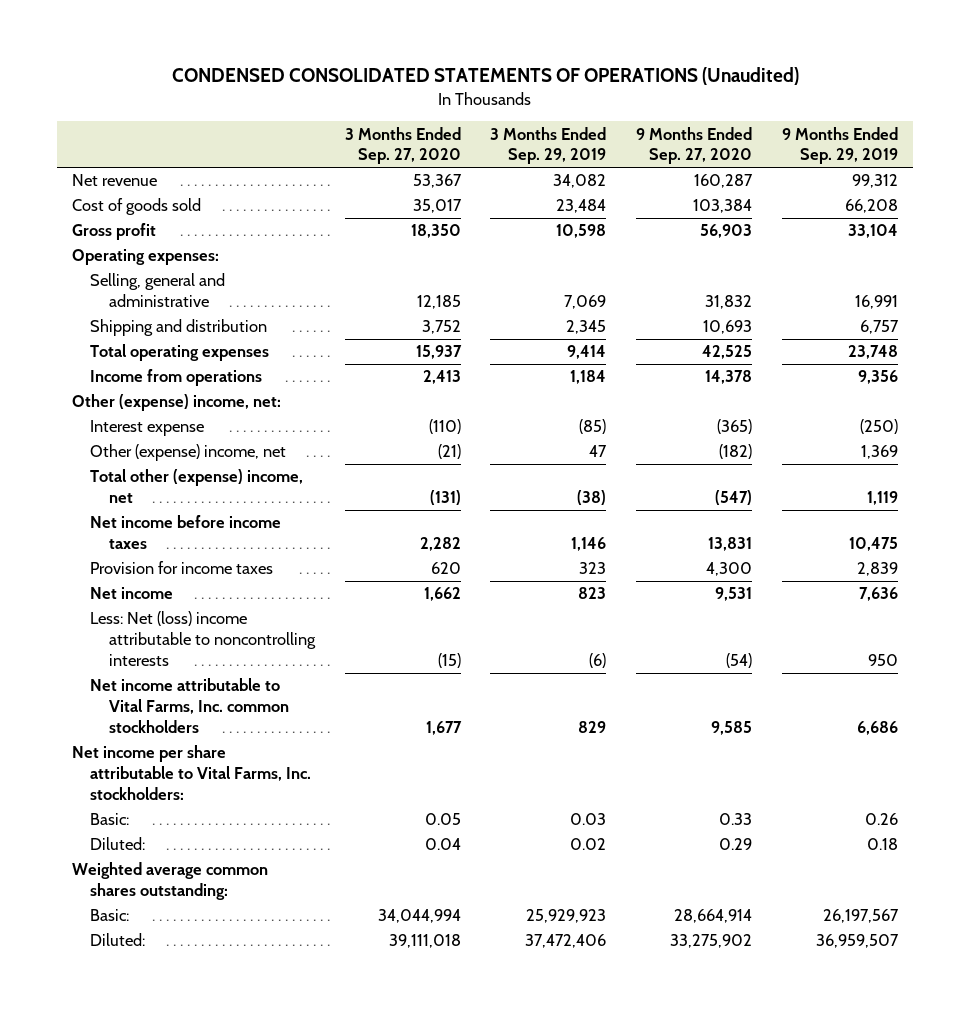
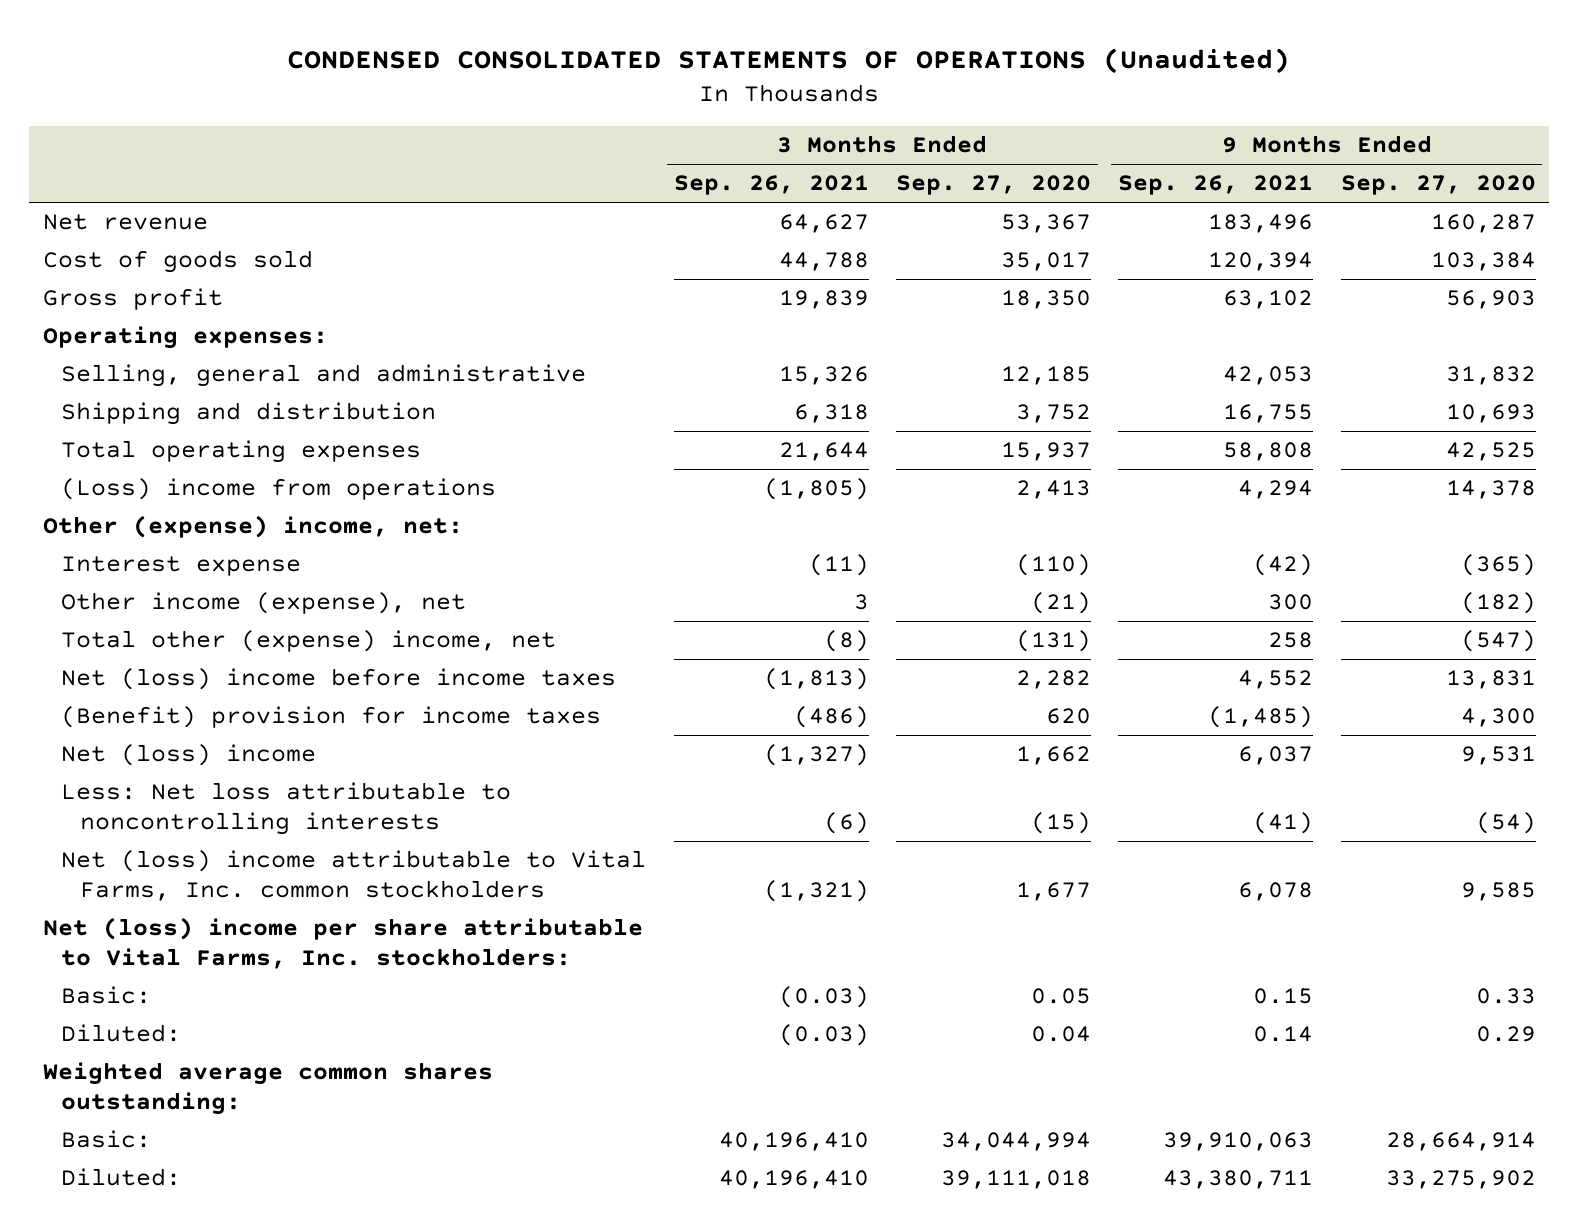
[490,126,607,165] 3 Months Ended Sep. 29, 2019 -> none
[781,126,898,165] 9 Months Ended Sep. 29, 2019 -> none
none -> [673,175,869,196] Sep. 26, 2021
none -> [1118,175,1314,196] Sep. 26, 2021
[90,369,263,387] Income from operations -> [61,478,497,501] (Loss) income from operations
[90,444,287,462] Other (expense) income, net -> [61,592,467,615] Other income (expense), net
[90,515,282,550] Net income before income taxes -> [61,668,617,691] Net (loss) income before income taxes
[90,561,274,575] Provision for income taxes -> [61,706,602,729] (Benefit) provision for income taxes
[90,587,174,600] Net income -> [61,744,317,767] Net (loss) income
[90,611,317,666] Less: Net (loss) income attributable to noncontrolling interests -> [61,782,512,836] Less: Net loss attributable to noncontrolling interests
[90,678,290,733] Net income attributable to Vital Farms, Inc. common stockholders -> [61,850,647,902] Net (loss) income attributable to Vital Farms, Inc. common stockholders
[71,745,312,800] Net income per share attributable to Vital Farms, Inc. stockholders: -> [43,917,644,970] Net (loss) income per share attributable to Vital Farms, Inc. stockholders:

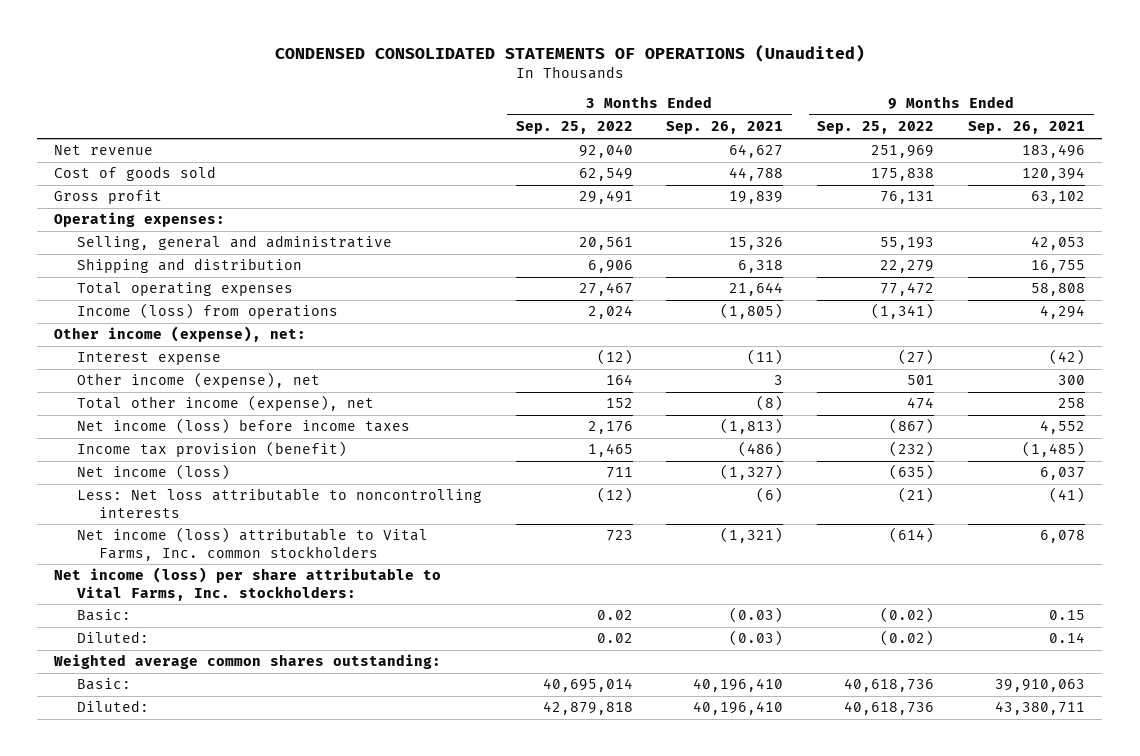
[895,175,1091,196] Sep. 27, 2020 -> none
[1340,175,1536,196] Sep. 27, 2020 -> none
none -> [515,121,633,135] Sep. 25, 2022
none -> [817,121,935,135] Sep. 25, 2022
[61,478,497,501] (Loss) income from operations -> [76,303,338,320] Income (loss) from operations
[43,515,464,539] Other (expense) income, net: -> [54,326,307,343] Other income (expense), net:
[61,630,557,653] Total other (expense) income, net -> [76,395,374,412] Total other income (expense), net
[61,668,617,691] Net (loss) income before income taxes -> [76,418,410,435] Net income (loss) before income taxes
[61,706,602,729] (Benefit) provision for income taxes -> [76,441,347,458] Income tax provision (benefit)
[61,744,317,767] Net (loss) income -> [76,464,230,481] Net income (loss)
[61,850,647,902] Net (loss) income attributable to Vital Farms, Inc. common stockholders -> [76,527,428,561] Net income (loss) attributable to Vital Farms, Inc. common stockholders
[43,917,644,970] Net (loss) income per share attributable to Vital Farms, Inc. stockholders: -> [54,567,442,601] Net income (loss) per share attributable to Vital Farms, Inc. stockholders:

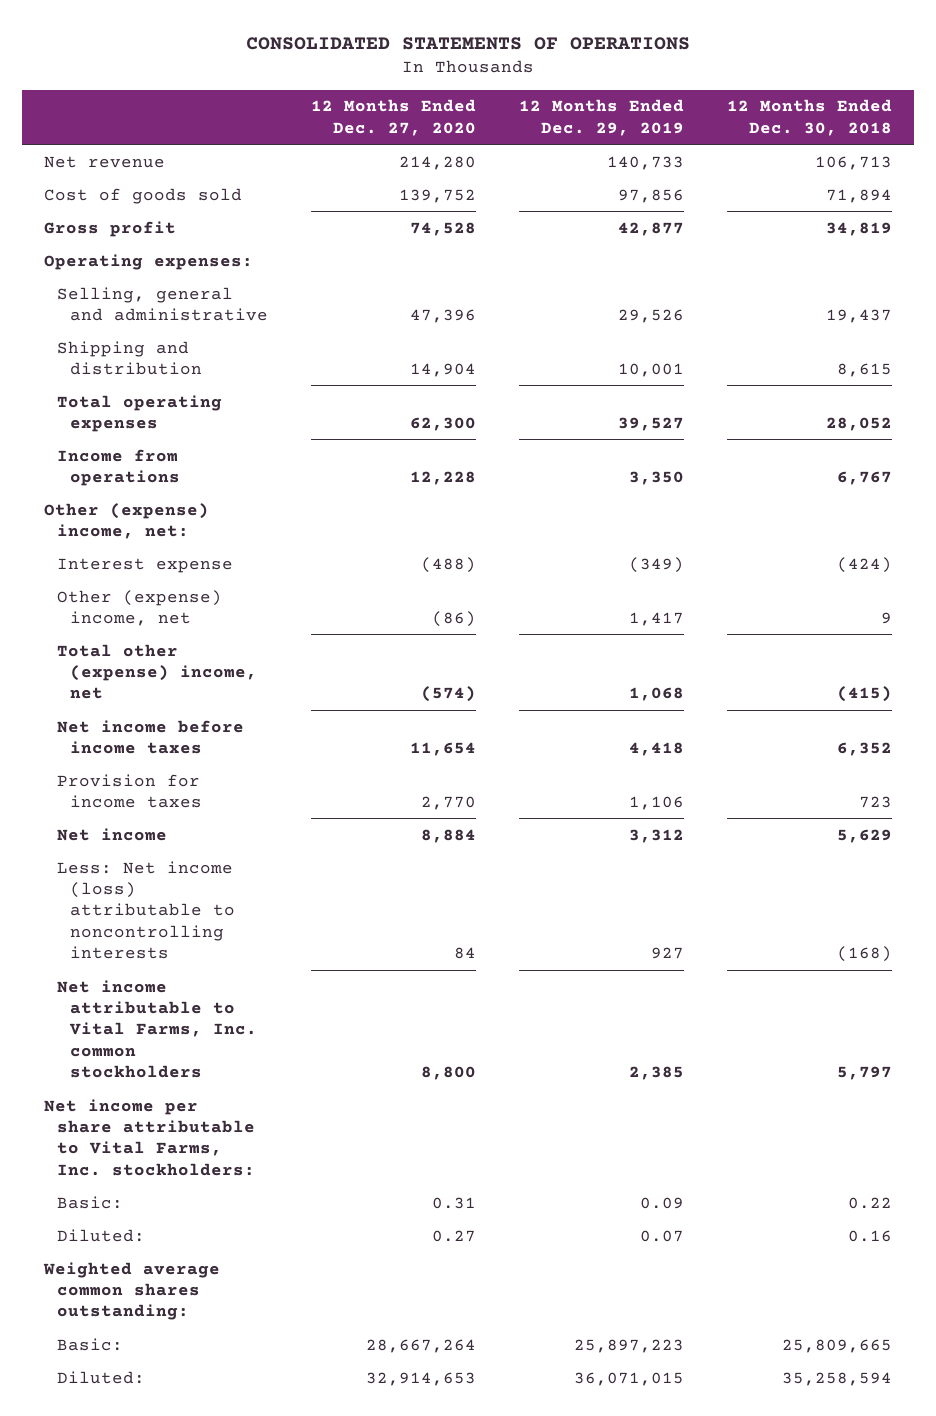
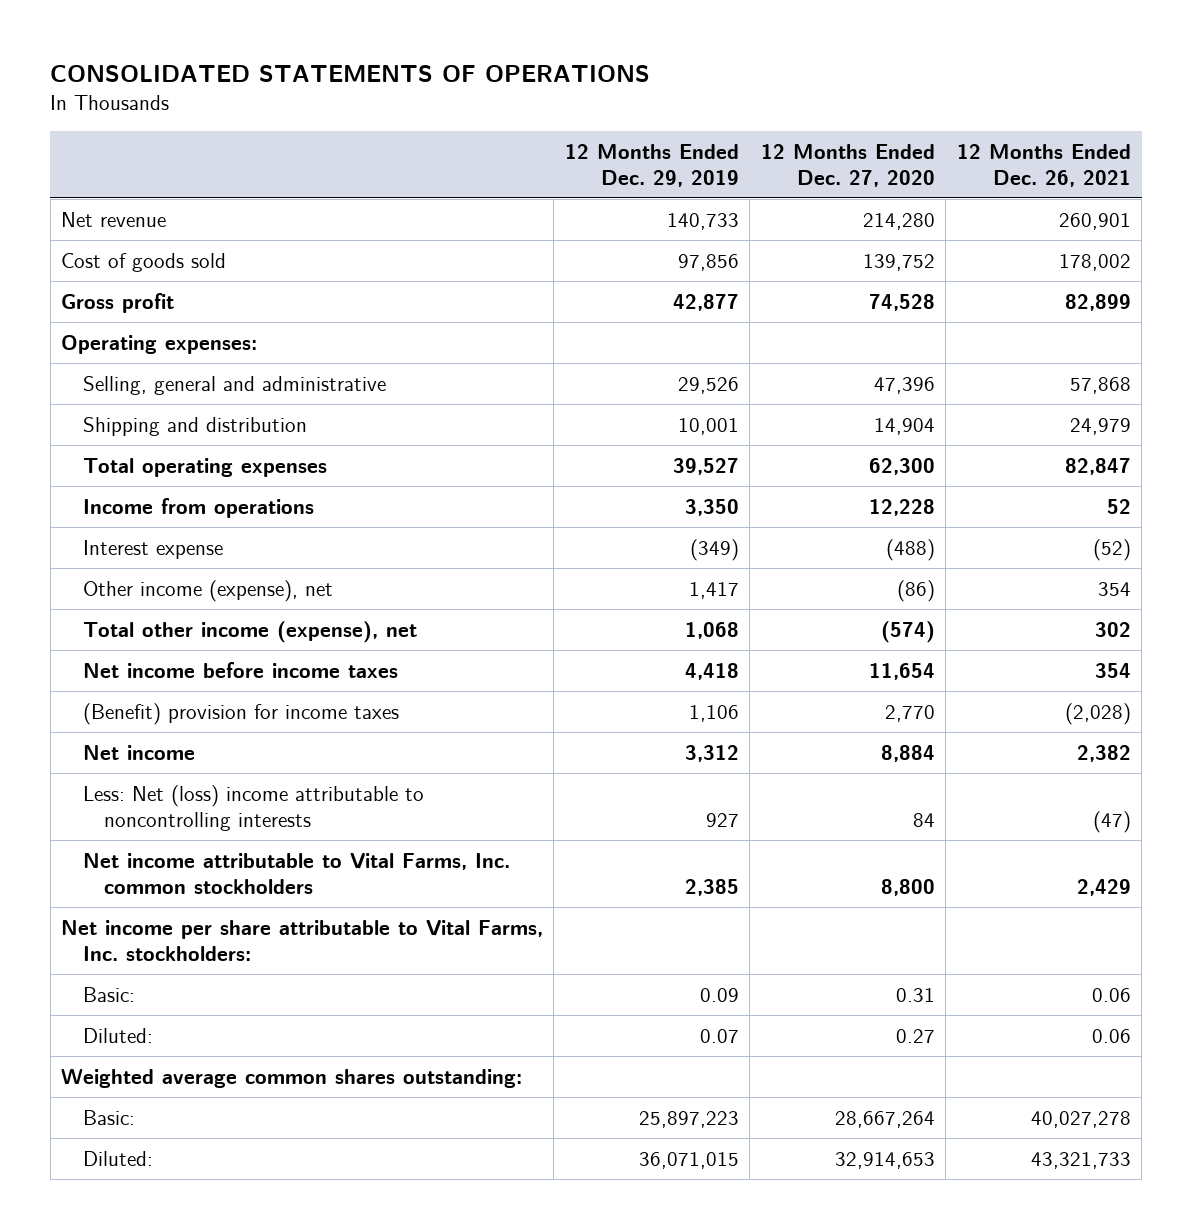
[727,99,893,136] 12 Months Ended Dec. 30, 2018 -> none
none -> [956,143,1131,187] 12 Months Ended Dec. 26, 2021
[43,502,209,539] Other (expense) income, net: -> none
[56,589,222,626] Other (expense) income, net -> [82,579,333,602] Other income (expense), net
[56,643,257,700] Total other (expense) income, net -> [82,620,417,643] Total other income (expense), net
[56,773,202,808] Provision for income taxes -> [82,702,399,725] (Benefit) provision for income taxes
[56,860,235,960] Less: Net income (loss) attributable to noncontrolling interests -> [82,784,424,831] Less: Net (loss) income attributable to noncontrolling interests

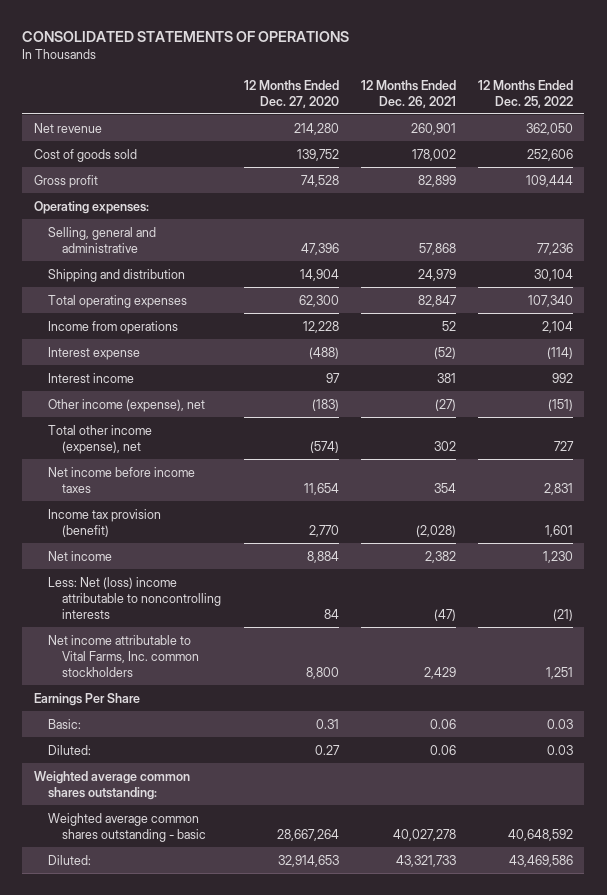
[564,143,739,187] 12 Months Ended Dec. 29, 2019 -> none
none -> [478,79,574,108] 12 Months Ended Dec. 25, 2022
none -> [47,372,134,383] Interest income
[896,579,935,602] (86) -> [311,398,339,411] (183)
[1097,581,1131,596] 354 -> [434,398,456,411] (27)
[82,702,399,725] (Benefit) provision for income taxes -> [47,508,161,537] Income tax provision (benefit)
[60,919,543,961] Net income per share attributable to Vital Farms, Inc. stockholders: -> none
none -> [33,692,140,706] Earnings Per Share
[82,1109,135,1125] Basic: -> [47,812,207,842] Weighted average common shares outstanding - basic

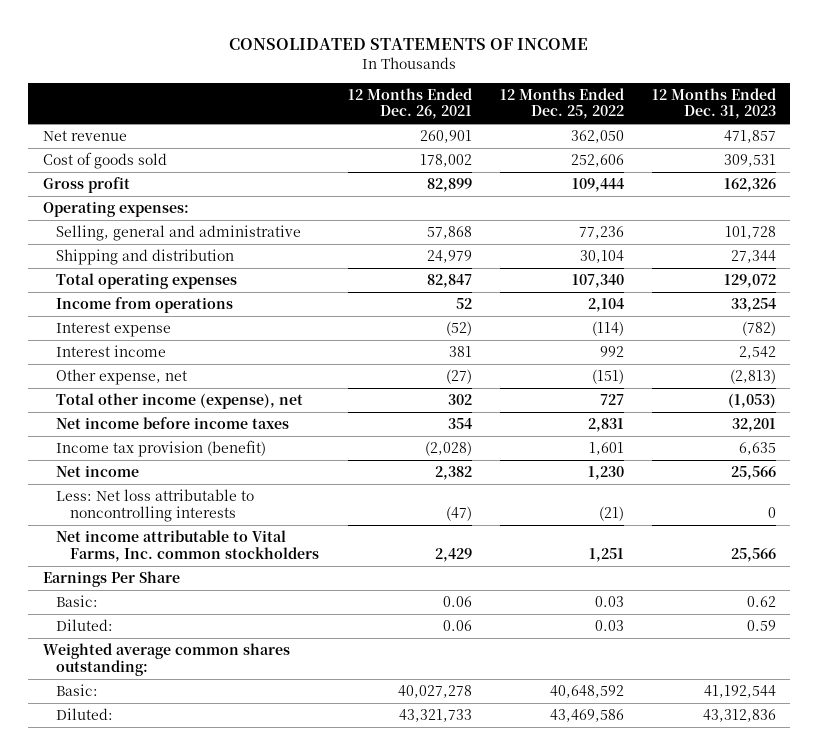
[22,31,350,43] CONSOLIDATED STATEMENTS OF OPERATIONS -> [229,38,589,51] CONSOLIDATED STATEMENTS OF INCOME
[243,79,339,108] 12 Months Ended Dec. 27, 2020 -> none
none -> [652,87,777,120] 12 Months Ended Dec. 31, 2023
[47,398,205,412] Other income (expense), net -> [56,368,188,385] Other expense, net
[47,576,222,619] Less: Net (loss) income attributable to noncontrolling interests -> [56,488,255,522] Less: Net loss attributable to noncontrolling interests
[47,812,207,842] Weighted average common shares outstanding - basic -> [56,683,99,696] Basic:

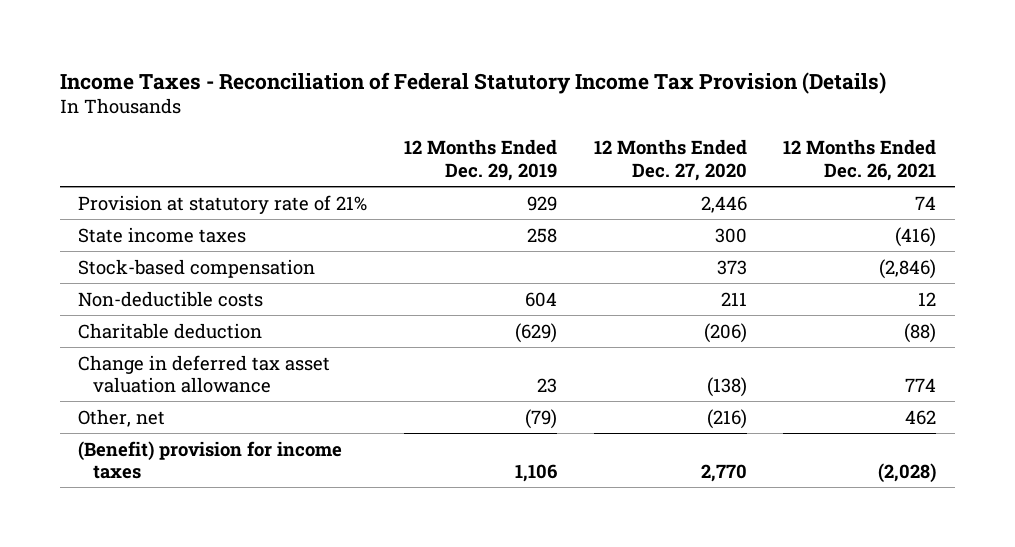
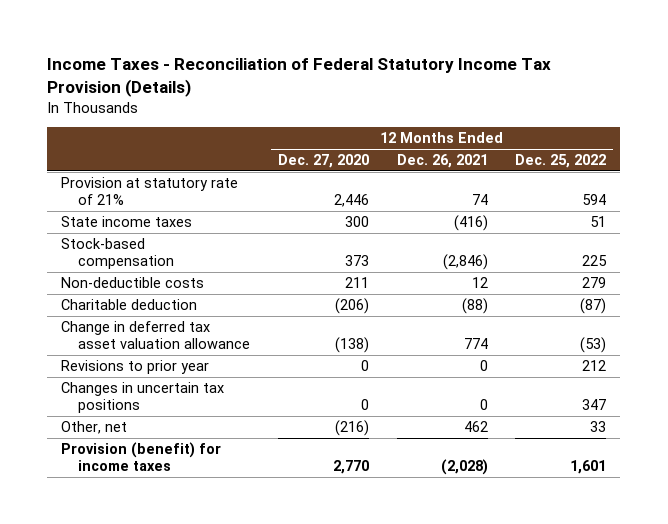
[404,139,558,182] 12 Months Ended Dec. 29, 2019 -> none
none -> [515,154,607,169] Dec. 25, 2022
none -> [61,360,210,375] Revisions to prior year
none -> [61,382,225,414] Changes in uncertain tax positions
[78,440,343,480] (Benefit) provision for income taxes -> [61,442,222,472] Provision (benefit) for income taxes

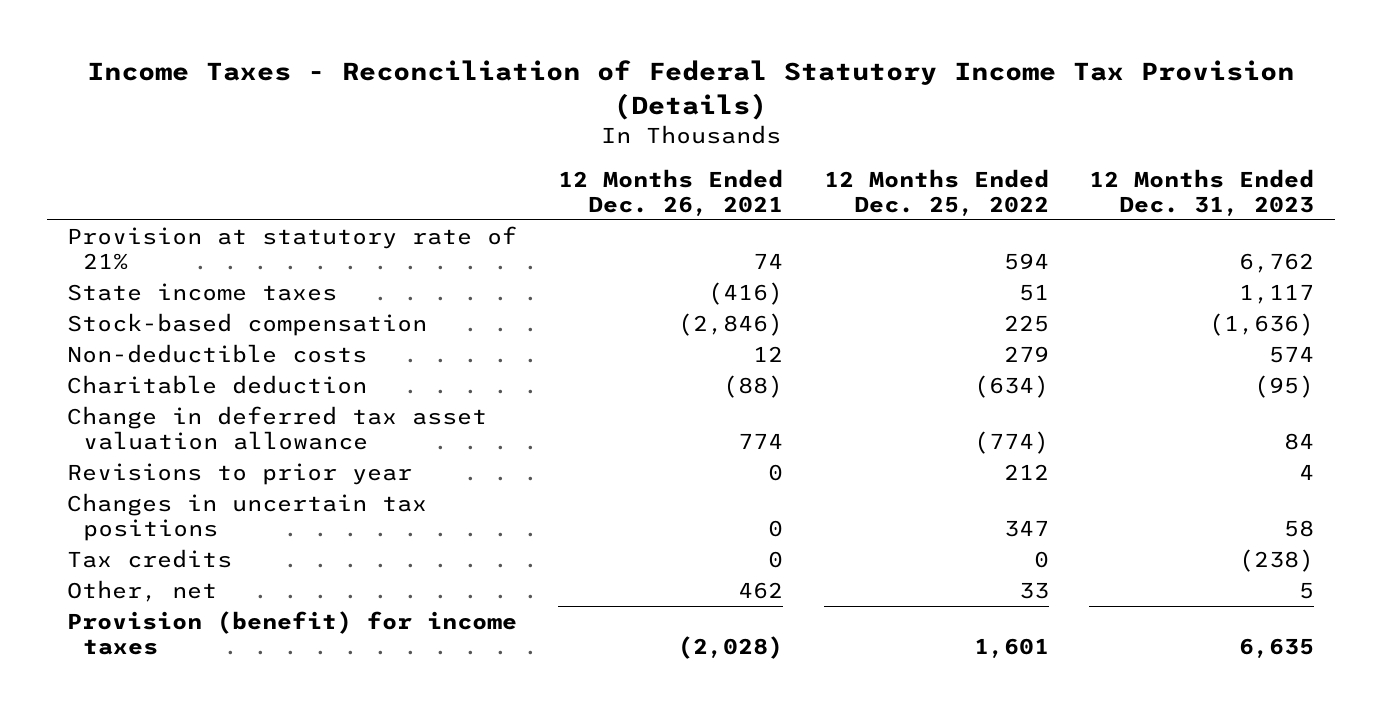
[278,154,370,169] Dec. 27, 2020 -> none
none -> [1089,168,1315,217] 12 Months Ended Dec. 31, 2023
[580,298,607,315] (87) -> [973,374,1049,398] (634)
[580,337,607,354] (53) -> [973,431,1049,455] (774)
none -> [67,548,233,568] Tax credits

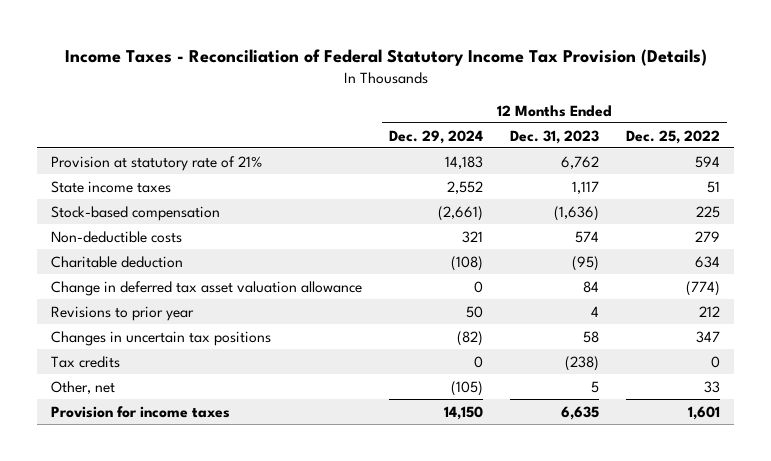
[558,168,784,217] 12 Months Ended Dec. 26, 2021 -> none
none -> [389,129,484,144] Dec. 29, 2024
[973,374,1049,398] (634) -> [695,255,721,268] 634
[67,610,518,656] Provision (benefit) for income taxes -> [50,405,230,418] Provision for income taxes

